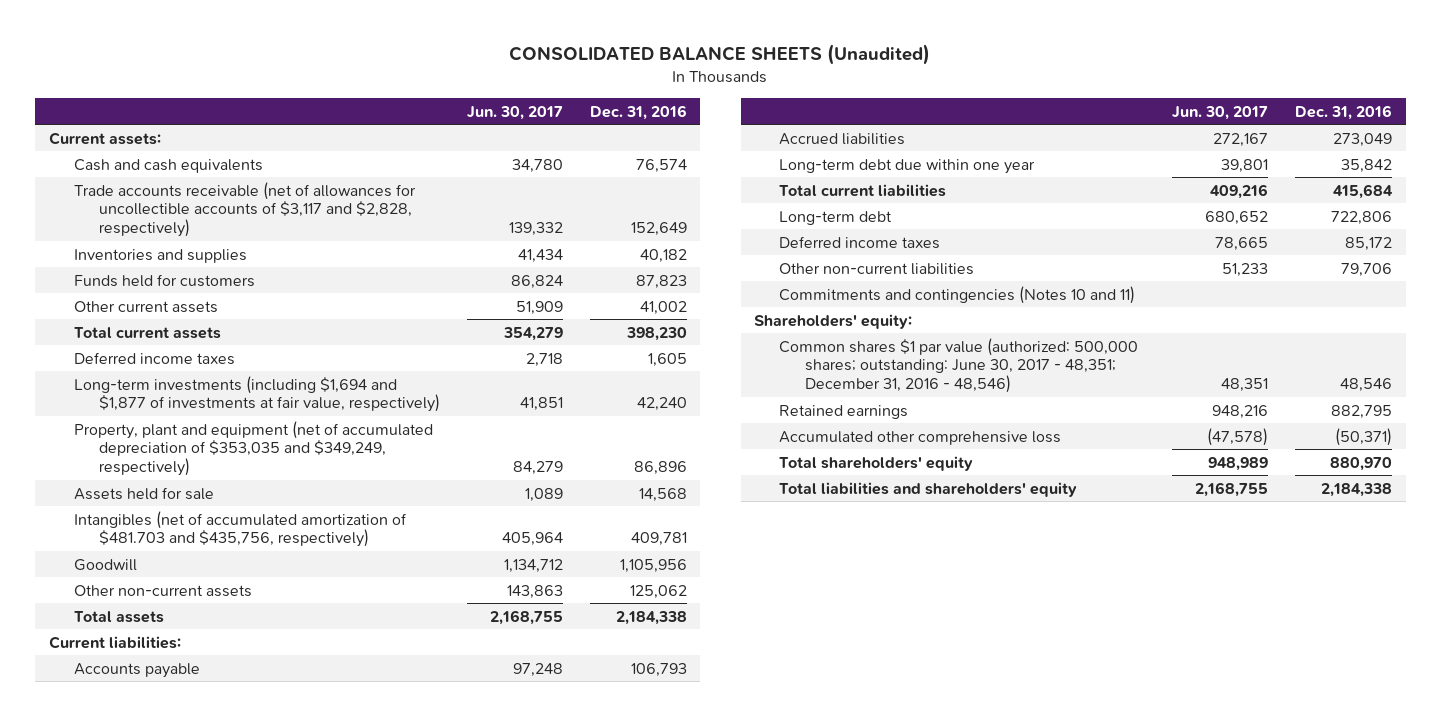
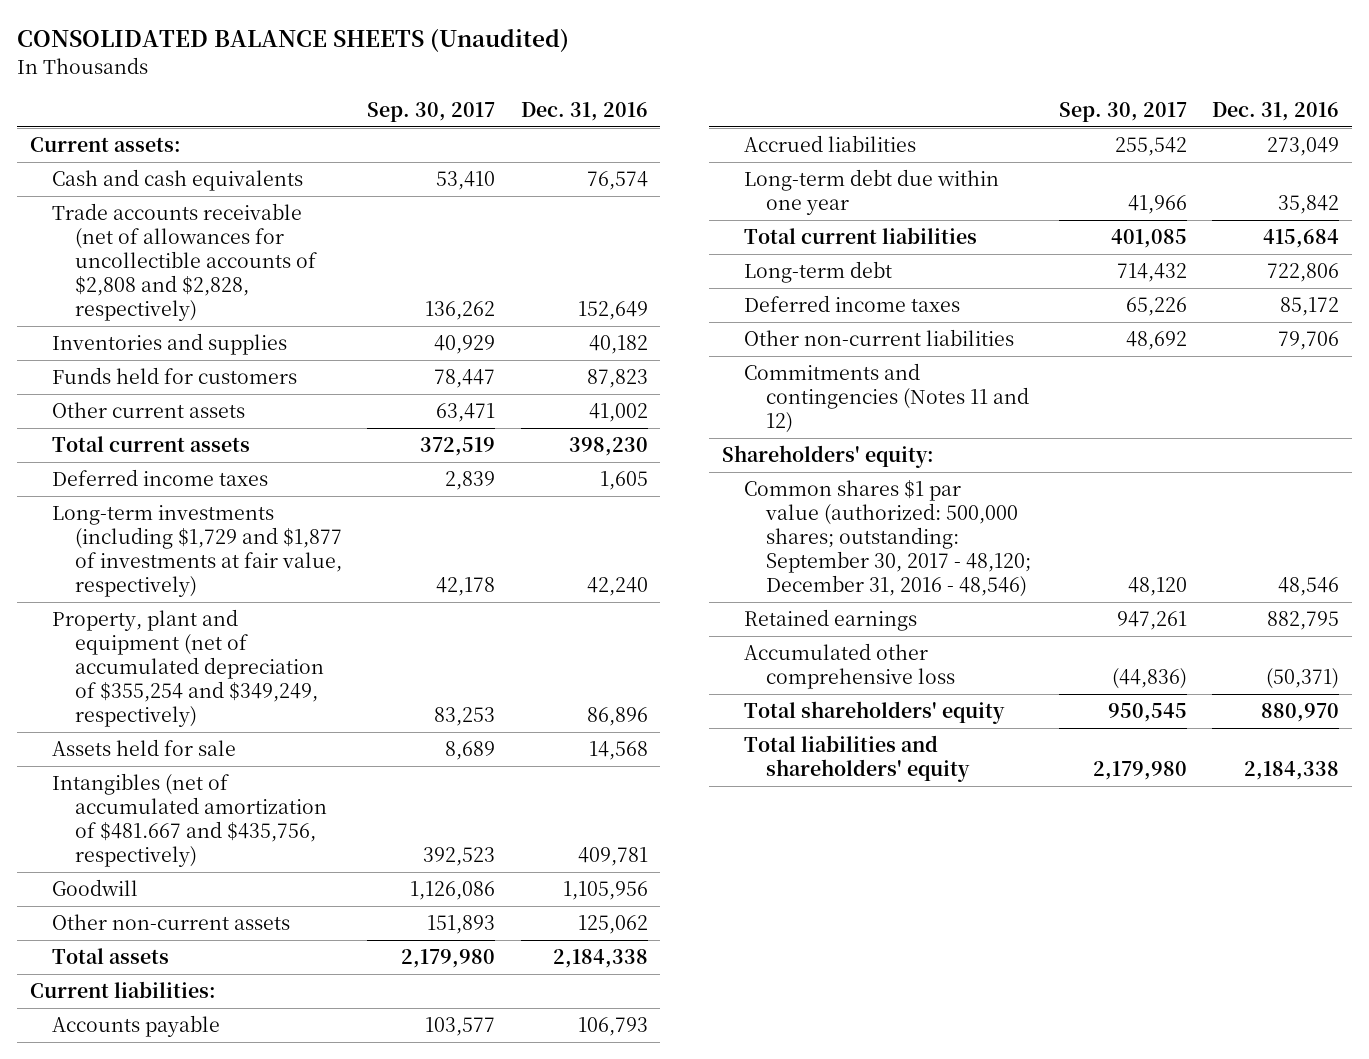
[467,105,564,120] Jun. 30, 2017 -> none
none -> [367,101,496,122] Sep. 30, 2017
[73,181,416,238] Trade accounts receivable (net of allowances for uncollectible accounts of $3,117 and $2,828, respectively) -> [52,203,317,321] Trade accounts receivable (net of allowances for uncollectible accounts of $2,808 and $2,828, respectively)
[73,375,441,413] Long-term investments (including $1,694 and $1,877 of investments at fair value, respectively) -> [52,505,342,597] Long-term investments (including $1,729 and $1,877 of investments at fair value, respectively)
[73,420,433,477] Property, plant and equipment (net of accumulated depreciation of $353,035 and $349,249, respectively) -> [52,609,324,727] Property, plant and equipment (net of accumulated depreciation of $355,254 and $349,249, respectively)
[73,510,407,548] Intangibles (net of accumulated amortization of $481.703 and $435,756, respectively) -> [52,773,327,867] Intangibles (net of accumulated amortization of $481.667 and $435,756, respectively)
[779,285,1136,304] Commitments and contingencies (Notes 10 and 11) -> [743,363,1030,433] Commitments and contingencies (Notes 11 and 12)
[779,337,1139,394] Common shares $1 par value (authorized: 500,000 shares; outstanding: June 30, 2017 - 48,351; December 31, 2016 - 48,546) -> [743,480,1032,597] Common shares $1 par value (authorized: 500,000 shares; outstanding: September 30, 2017 - 48,120; December 31, 2016 - 48,546)

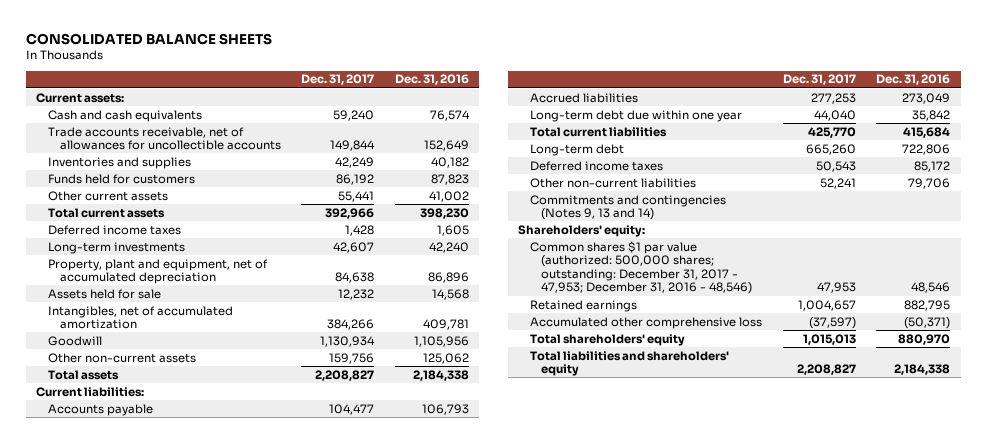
[17,28,570,53] CONSOLIDATED BALANCE SHEETS (Unaudited) -> [25,32,272,45] CONSOLIDATED BALANCE SHEETS
[367,101,496,122] Sep. 30, 2017 -> none
none -> [301,74,375,86] Dec. 31, 2017
[52,203,317,321] Trade accounts receivable (net of allowances for uncollectible accounts of $2,808 and $2,828, respectively) -> [47,126,281,151] Trade accounts receivable, net of allowances for uncollectible accounts
[52,505,342,597] Long-term investments (including $1,729 and $1,877 of investments at fair value, respectively) -> [47,241,185,254] Long-term investments
[52,609,324,727] Property, plant and equipment (net of accumulated depreciation of $355,254 and $349,249, respectively) -> [47,258,268,285] Property, plant and equipment, net of accumulated depreciation
[52,773,327,867] Intangibles (net of accumulated amortization of $481.667 and $435,756, respectively) -> [47,305,233,330] Intangibles, net of accumulated amortization
[743,363,1030,433] Commitments and contingencies (Notes 11 and 12) -> [529,194,726,221] Commitments and contingencies (Notes 9, 13 and 14)
[743,480,1032,597] Common shares $1 par value (authorized: 500,000 shares; outstanding: September 30, 2017 - 48,120; December 31, 2016 - 48,546) -> [529,240,753,295] Common shares $1 par value (authorized: 500,000 shares; outstanding: December 31, 2017 - 47,953; December 31, 2016 - 48,546)

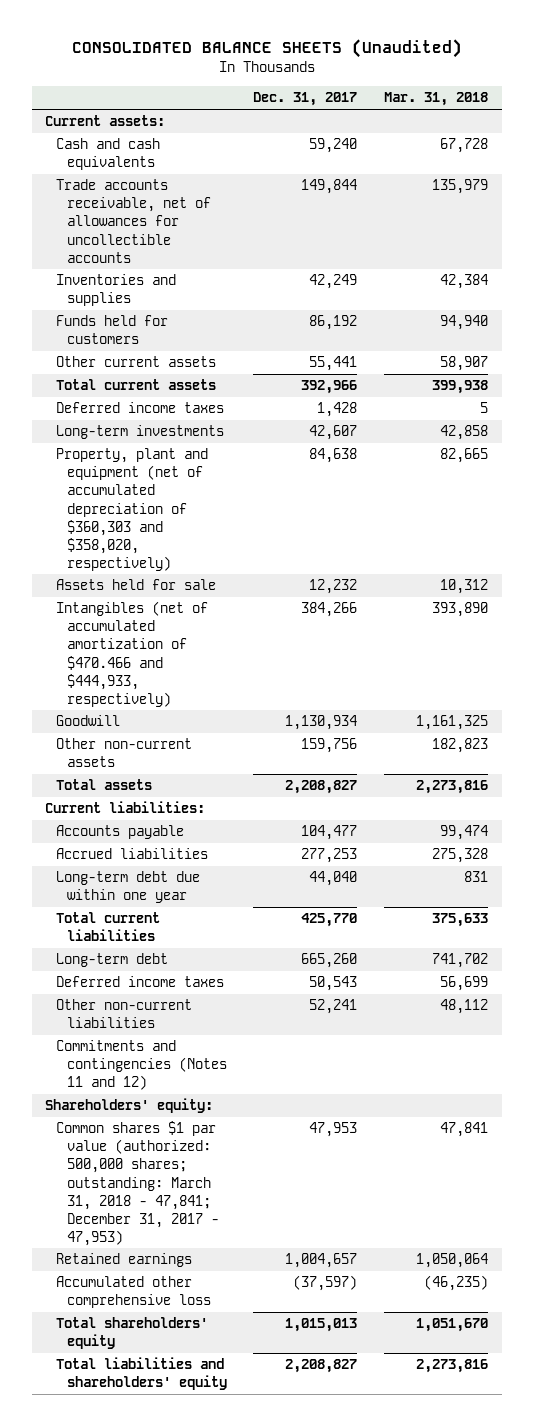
[25,32,272,45] CONSOLIDATED BALANCE SHEETS -> [71,39,462,59] CONSOLIDATED BALANCE SHEETS (Unaudited)
[394,74,469,86] Dec. 31, 2016 -> none
none -> [384,92,489,107] Mar. 31, 2018
[47,258,268,285] Property, plant and equipment, net of accumulated depreciation -> [55,448,208,571] Property, plant and equipment (net of accumulated depreciation of $360,303 and $358,020, respectively)
[47,305,233,330] Intangibles, net of accumulated amortization -> [55,601,208,707] Intangibles (net of accumulated amortization of $470.466 and $444,933, respectively)
[529,194,726,221] Commitments and contingencies (Notes 9, 13 and 14) -> [55,1040,227,1091] Commitments and contingencies (Notes 11 and 12)
[529,240,753,295] Common shares $1 par value (authorized: 500,000 shares; outstanding: December 31, 2017 - 47,953; December 31, 2016 - 48,546) -> [55,1121,219,1246] Common shares $1 par value (authorized: 500,000 shares; outstanding: March 31, 2018 - 47,841; December 31, 2017 - 47,953)

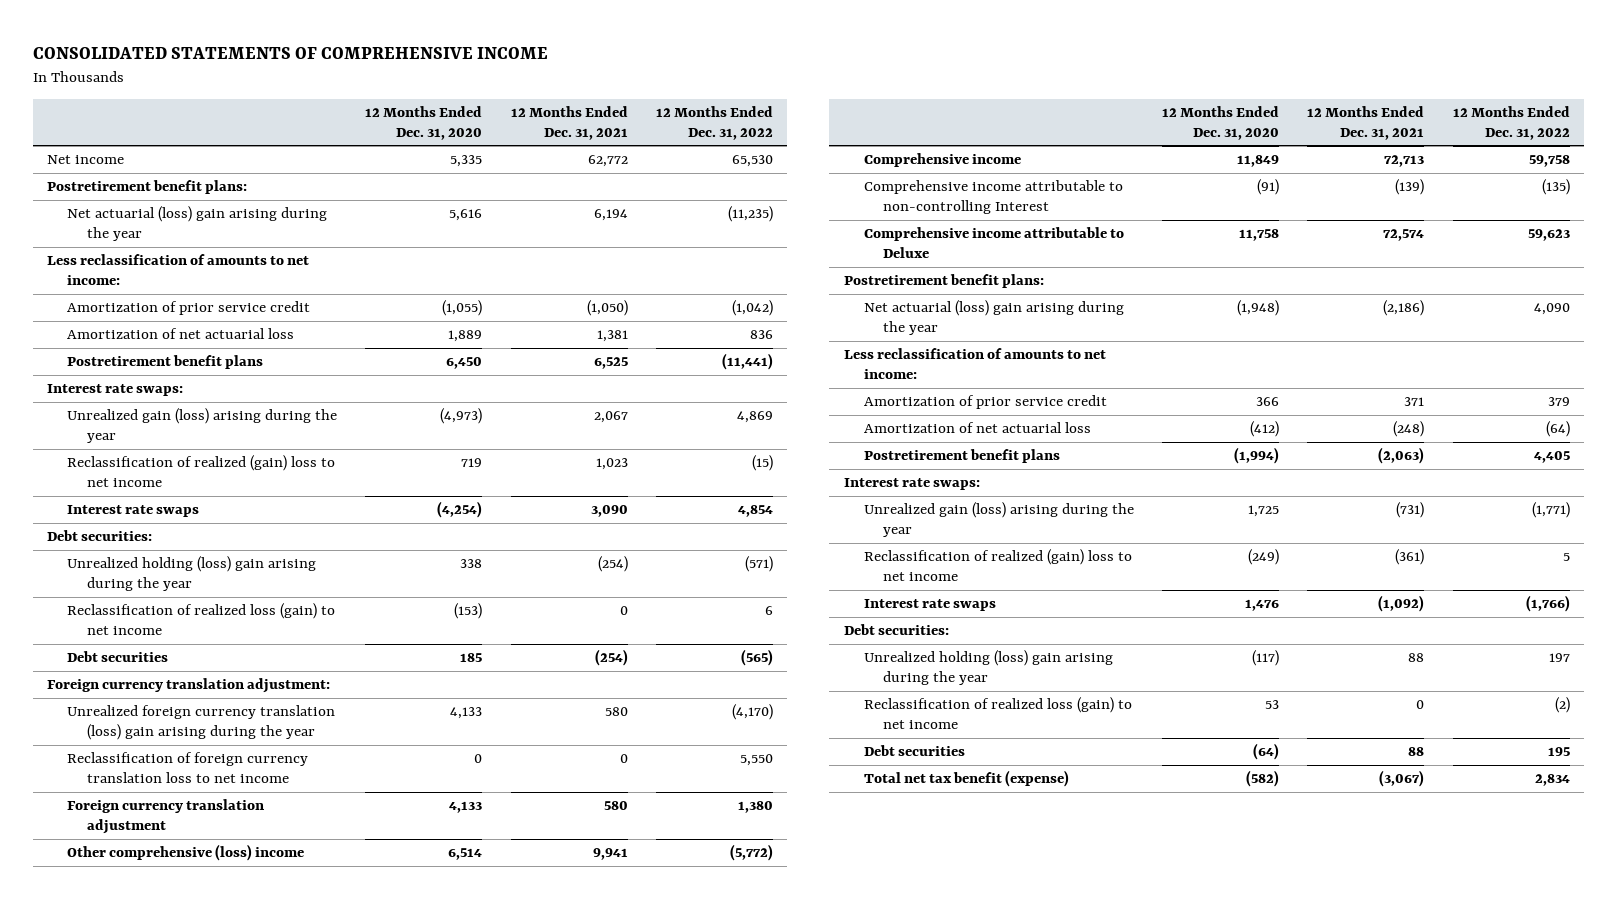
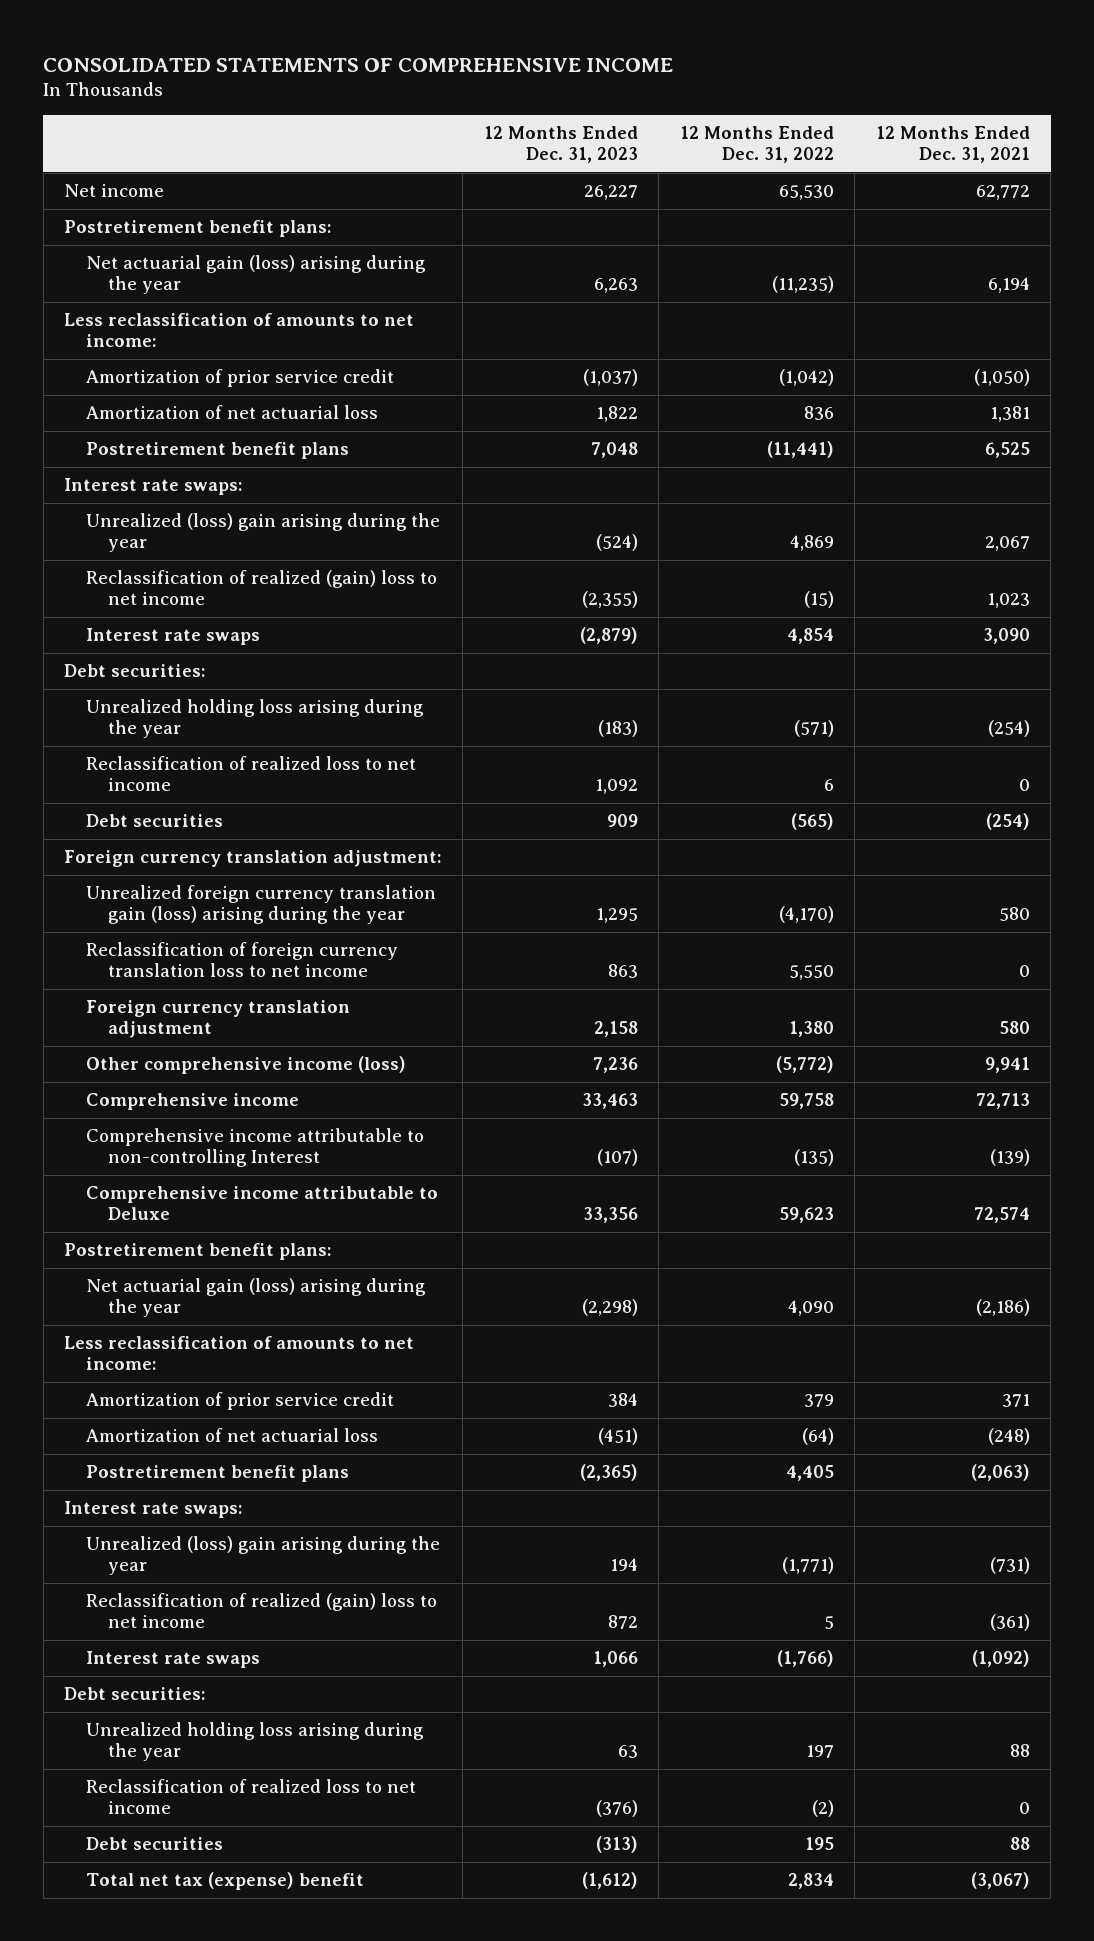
[365,105,483,140] 12 Months Ended Dec. 31, 2020 -> none
none -> [483,126,638,164] 12 Months Ended Dec. 31, 2023
[66,206,327,242] Net actuarial (loss) gain arising during the year -> [85,255,426,295] Net actuarial gain (loss) arising during the year
[66,408,337,444] Unrealized gain (loss) arising during the year -> [85,513,440,553] Unrealized (loss) gain arising during the year
[66,556,316,592] Unrealized holding (loss) gain arising during the year -> [85,699,424,739] Unrealized holding loss arising during the year
[66,603,335,636] Reclassification of realized loss (gain) to net income -> [85,756,416,792] Reclassification of realized loss to net income
[66,705,335,741] Unrealized foreign currency translation (loss) gain arising during the year -> [85,885,436,925] Unrealized foreign currency translation gain (loss) arising during the year
[66,844,304,862] Other comprehensive (loss) income -> [85,1056,406,1075] Other comprehensive income (loss)
[863,300,1124,336] Net actuarial (loss) gain arising during the year -> [85,1278,426,1318] Net actuarial gain (loss) arising during the year
[863,502,1134,538] Unrealized gain (loss) arising during the year -> [85,1536,440,1576] Unrealized (loss) gain arising during the year
[863,650,1113,686] Unrealized holding (loss) gain arising during the year -> [85,1722,424,1762] Unrealized holding loss arising during the year
[863,697,1132,730] Reclassification of realized loss (gain) to net income -> [85,1779,416,1815] Reclassification of realized loss to net income
[863,770,1069,788] Total net tax benefit (expense) -> [85,1872,364,1891] Total net tax (expense) benefit

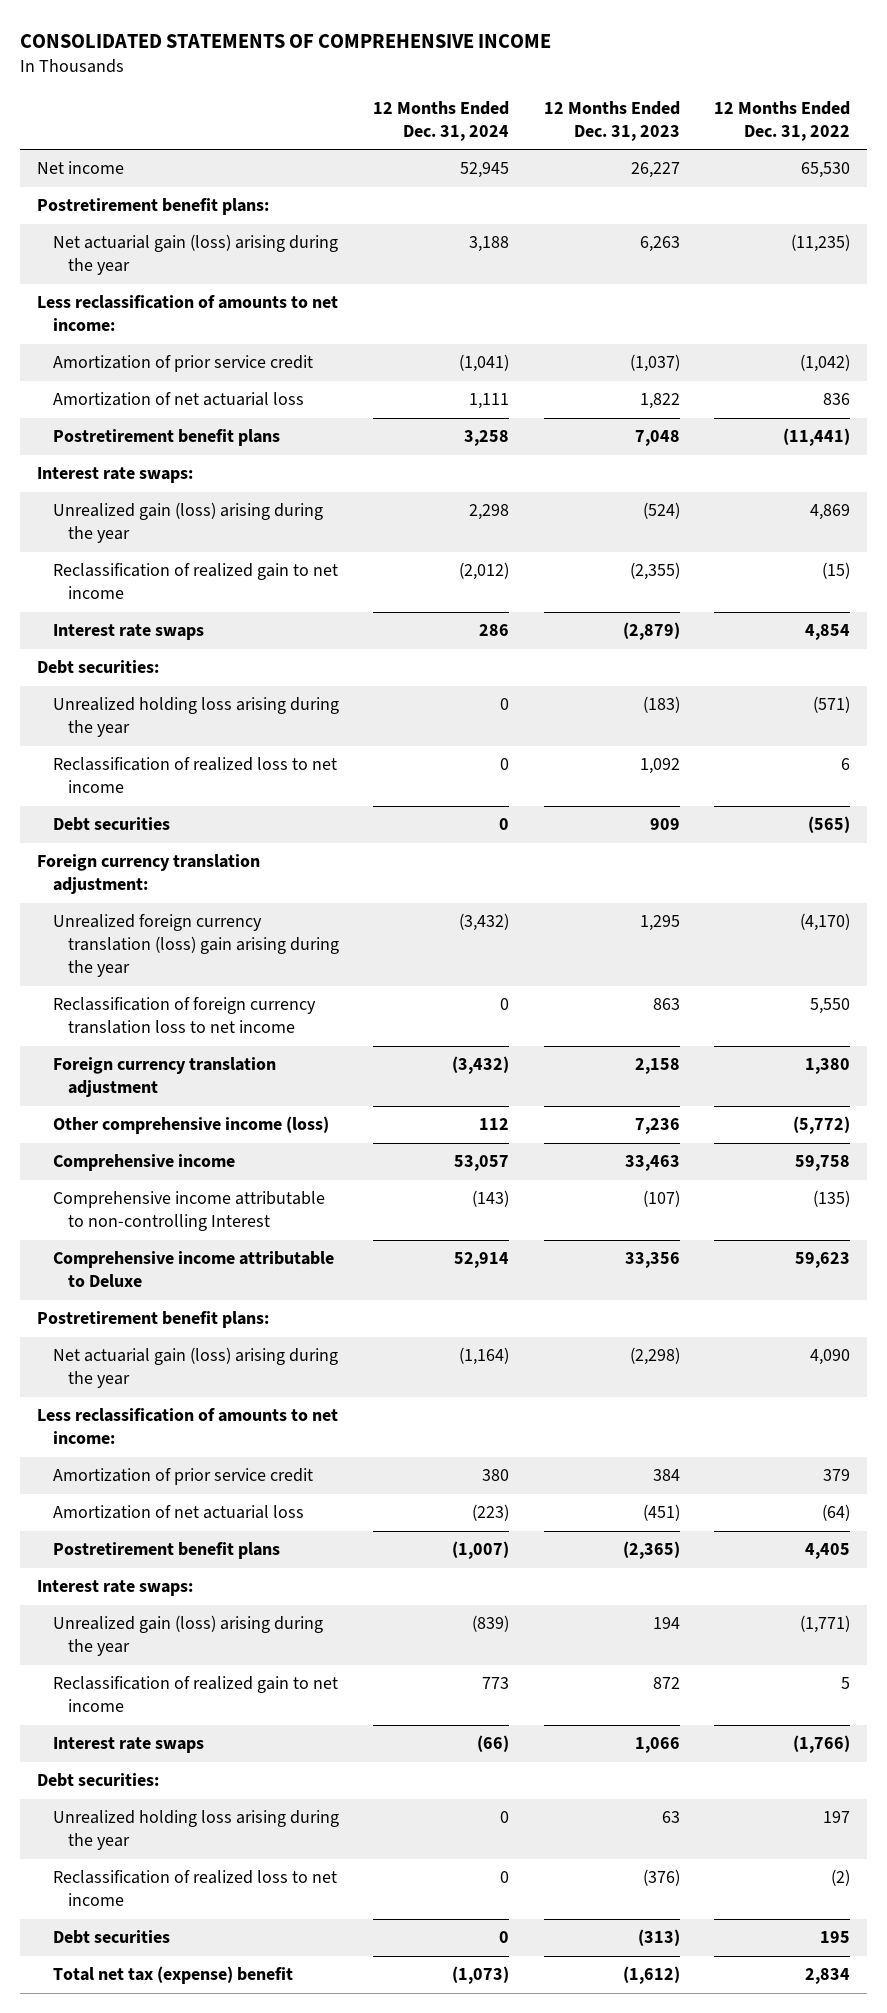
[875,126,1030,164] 12 Months Ended Dec. 31, 2021 -> none
none -> [373,101,510,141] 12 Months Ended Dec. 31, 2024
[85,513,440,553] Unrealized (loss) gain arising during the year -> [52,502,323,544] Unrealized gain (loss) arising during the year
[85,570,437,606] Reclassification of realized (gain) loss to net income -> [52,563,338,600] Reclassification of realized gain to net income
[85,885,436,925] Unrealized foreign currency translation gain (loss) arising during the year -> [52,914,340,978] Unrealized foreign currency translation (loss) gain arising during the year
[85,1536,440,1576] Unrealized (loss) gain arising during the year -> [52,1615,323,1657] Unrealized gain (loss) arising during the year
[85,1593,437,1629] Reclassification of realized (gain) loss to net income -> [52,1676,338,1713] Reclassification of realized gain to net income

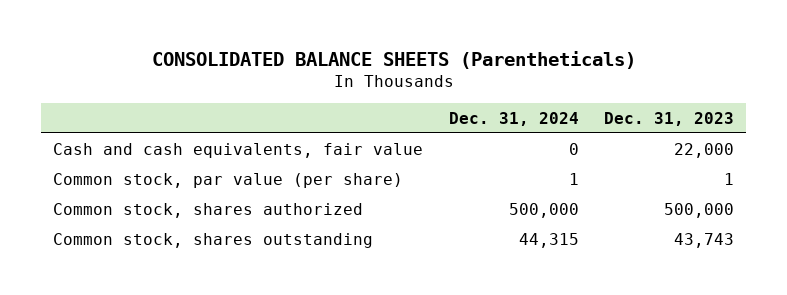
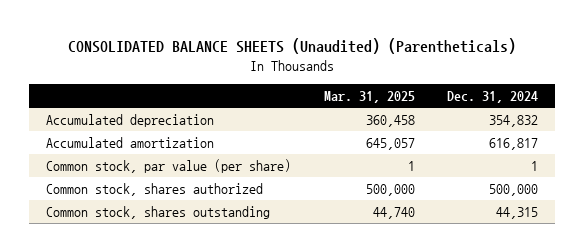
[151,50,636,69] CONSOLIDATED BALANCE SHEETS (Parentheticals) -> [68,38,517,55] CONSOLIDATED BALANCE SHEETS (Unaudited) (Parentheticals)
[603,111,734,126] Dec. 31, 2023 -> none
none -> [323,91,415,104] Mar. 31, 2025
[53,142,424,158] Cash and cash equivalents, fair value -> none
none -> [45,113,214,127] Accumulated depreciation
none -> [45,136,214,148] Accumulated amortization

